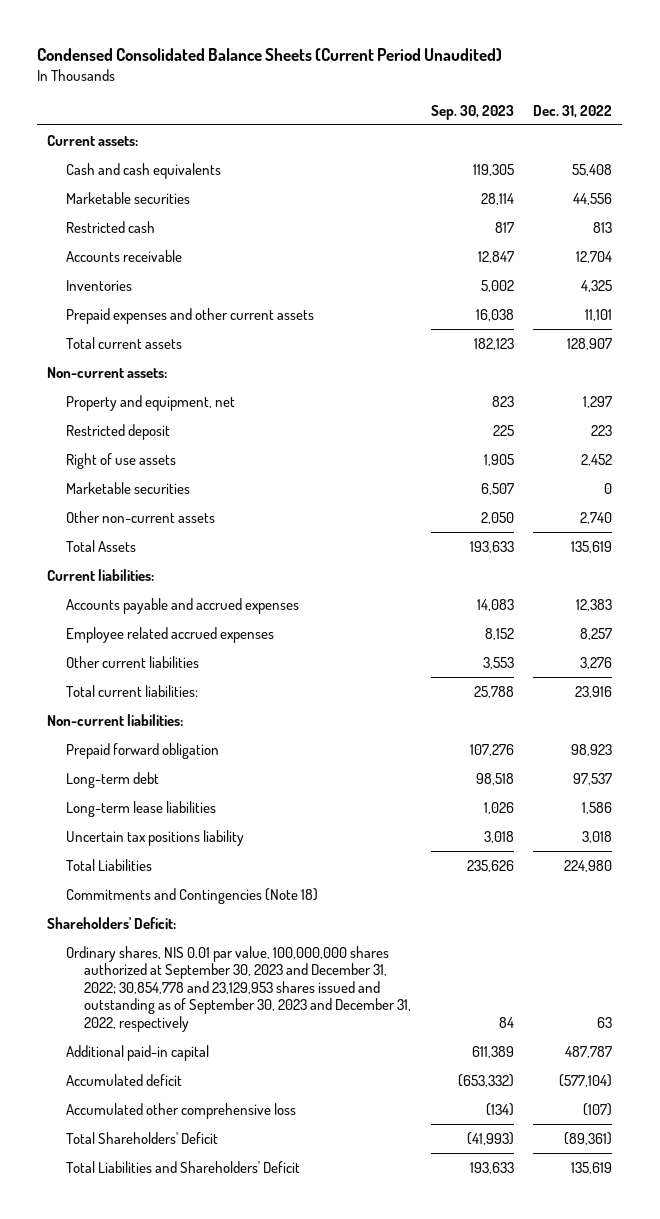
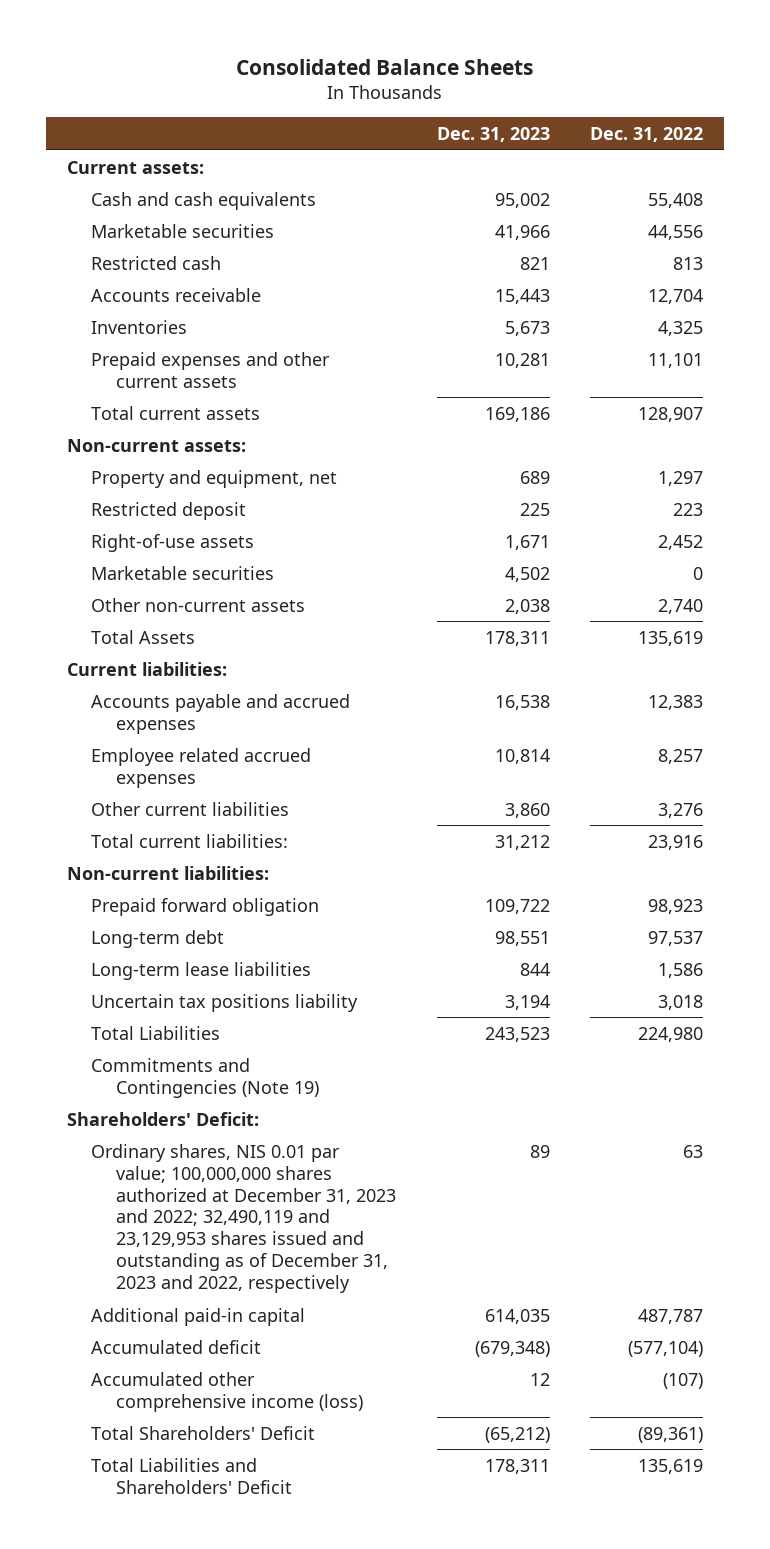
[37,47,503,61] Condensed Consolidated Balance Sheets (Current Period Unaudited) -> [236,58,534,75] Consolidated Balance Sheets
[430,104,514,120] Sep. 30, 2023 -> none
none -> [436,127,550,143] Dec. 31, 2023
[65,452,176,469] Right of use assets -> [91,533,255,552] Right-of-use assets
[65,887,318,904] Commitments and Contingencies (Note 18) -> [91,1057,319,1098] Commitments and Contingencies (Note 19)
[65,945,412,1032] Ordinary shares, NIS 0.01 par value, 100,000,000 shares authorized at September 30, 2023 and December 31, 2022; 30,854,778 and 23,129,953 shares issued and outstanding as of September 30, 2023 and December 31, 2022, respectively -> [91,1143,396,1294] Ordinary shares, NIS 0.01 par value; 100,000,000 shares authorized at December 31, 2023 and 2022; 32,490,119 and 23,129,953 shares issued and outstanding as of December 31, 2023 and 2022, respectively
[65,1102,296,1119] Accumulated other comprehensive loss -> [91,1371,363,1412] Accumulated other comprehensive income (loss)

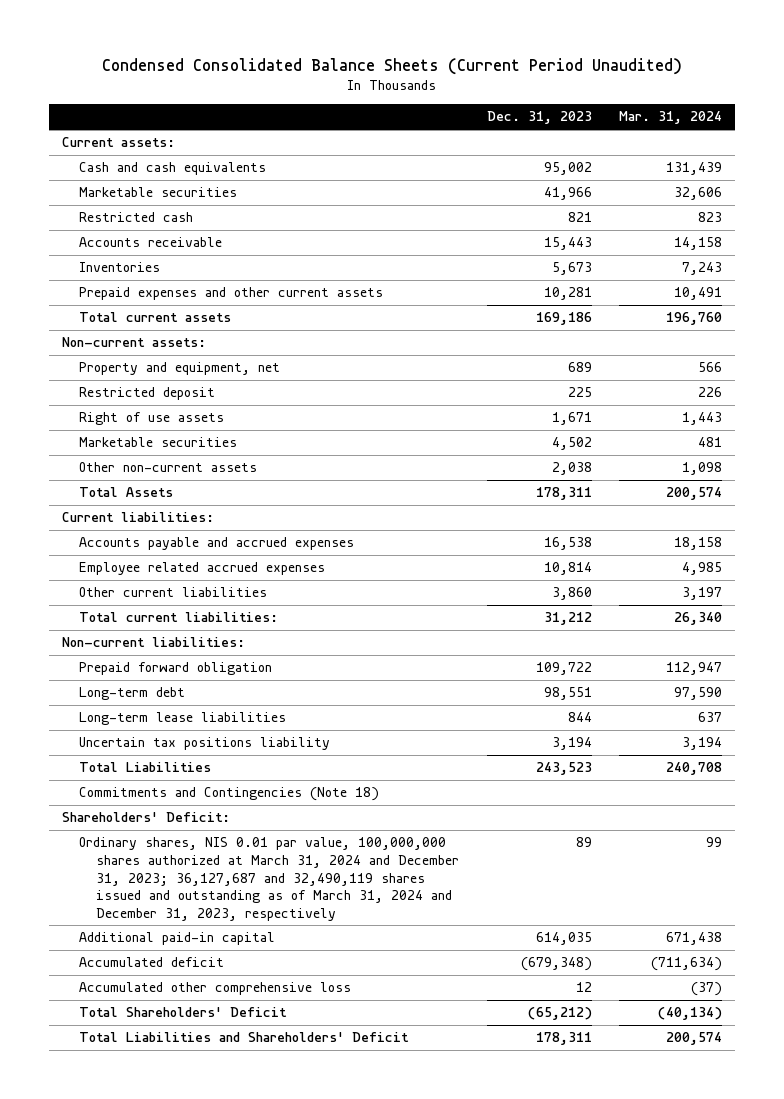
[236,58,534,75] Consolidated Balance Sheets -> [101,57,682,75] Condensed Consolidated Balance Sheets (Current Period Unaudited)
[590,127,704,143] Dec. 31, 2022 -> none
none -> [618,111,722,125] Mar. 31, 2024
[91,533,255,552] Right-of-use assets -> [79,412,225,426] Right of use assets
[91,1057,319,1098] Commitments and Contingencies (Note 19) -> [79,787,380,802] Commitments and Contingencies (Note 18)
[91,1143,396,1294] Ordinary shares, NIS 0.01 par value; 100,000,000 shares authorized at December 31, 2023 and 2022; 32,490,119 and 23,129,953 shares issued and outstanding as of December 31, 2023 and 2022, respectively -> [79,837,460,921] Ordinary shares, NIS 0.01 par value, 100,000,000 shares authorized at March 31, 2024 and December 31, 2023; 36,127,687 and 32,490,119 shares issued and outstanding as of March 31, 2024 and December 31, 2023, respectively
[91,1371,363,1412] Accumulated other comprehensive income (loss) -> [79,982,352,996] Accumulated other comprehensive loss

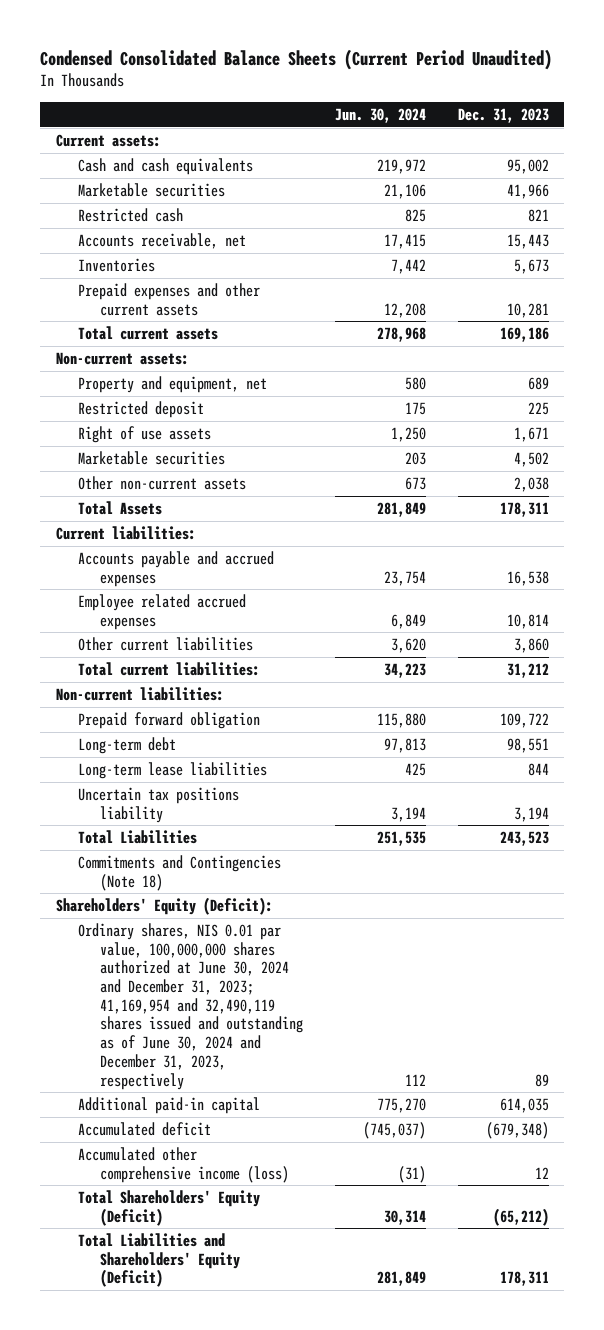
[618,111,722,125] Mar. 31, 2024 -> none
none -> [334,108,426,124] Jun. 30, 2024
[79,237,223,248] Accounts receivable -> [78,232,247,249] Accounts receivable, net
[62,812,231,823] Shareholders' Deficit: -> [55,896,273,915] Shareholders' Equity (Deficit):
[79,837,460,921] Ordinary shares, NIS 0.01 par value, 100,000,000 shares authorized at March 31, 2024 and December 31, 2023; 36,127,687 and 32,490,119 shares issued and outstanding as of March 31, 2024 and December 31, 2023, respectively -> [78,922,304,1090] Ordinary shares, NIS 0.01 par value, 100,000,000 shares authorized at June 30, 2024 and December 31, 2023; 41,169,954 and 32,490,119 shares issued and outstanding as of June 30, 2024 and December 31, 2023, respectively
[79,982,352,996] Accumulated other comprehensive loss -> [78,1146,290,1183] Accumulated other comprehensive income (loss)
[79,1007,288,1018] Total Shareholders' Deficit -> [78,1189,261,1226] Total Shareholders' Equity (Deficit)
[79,1032,410,1043] Total Liabilities and Shareholders' Deficit -> [78,1232,241,1288] Total Liabilities and Shareholders' Equity (Deficit)

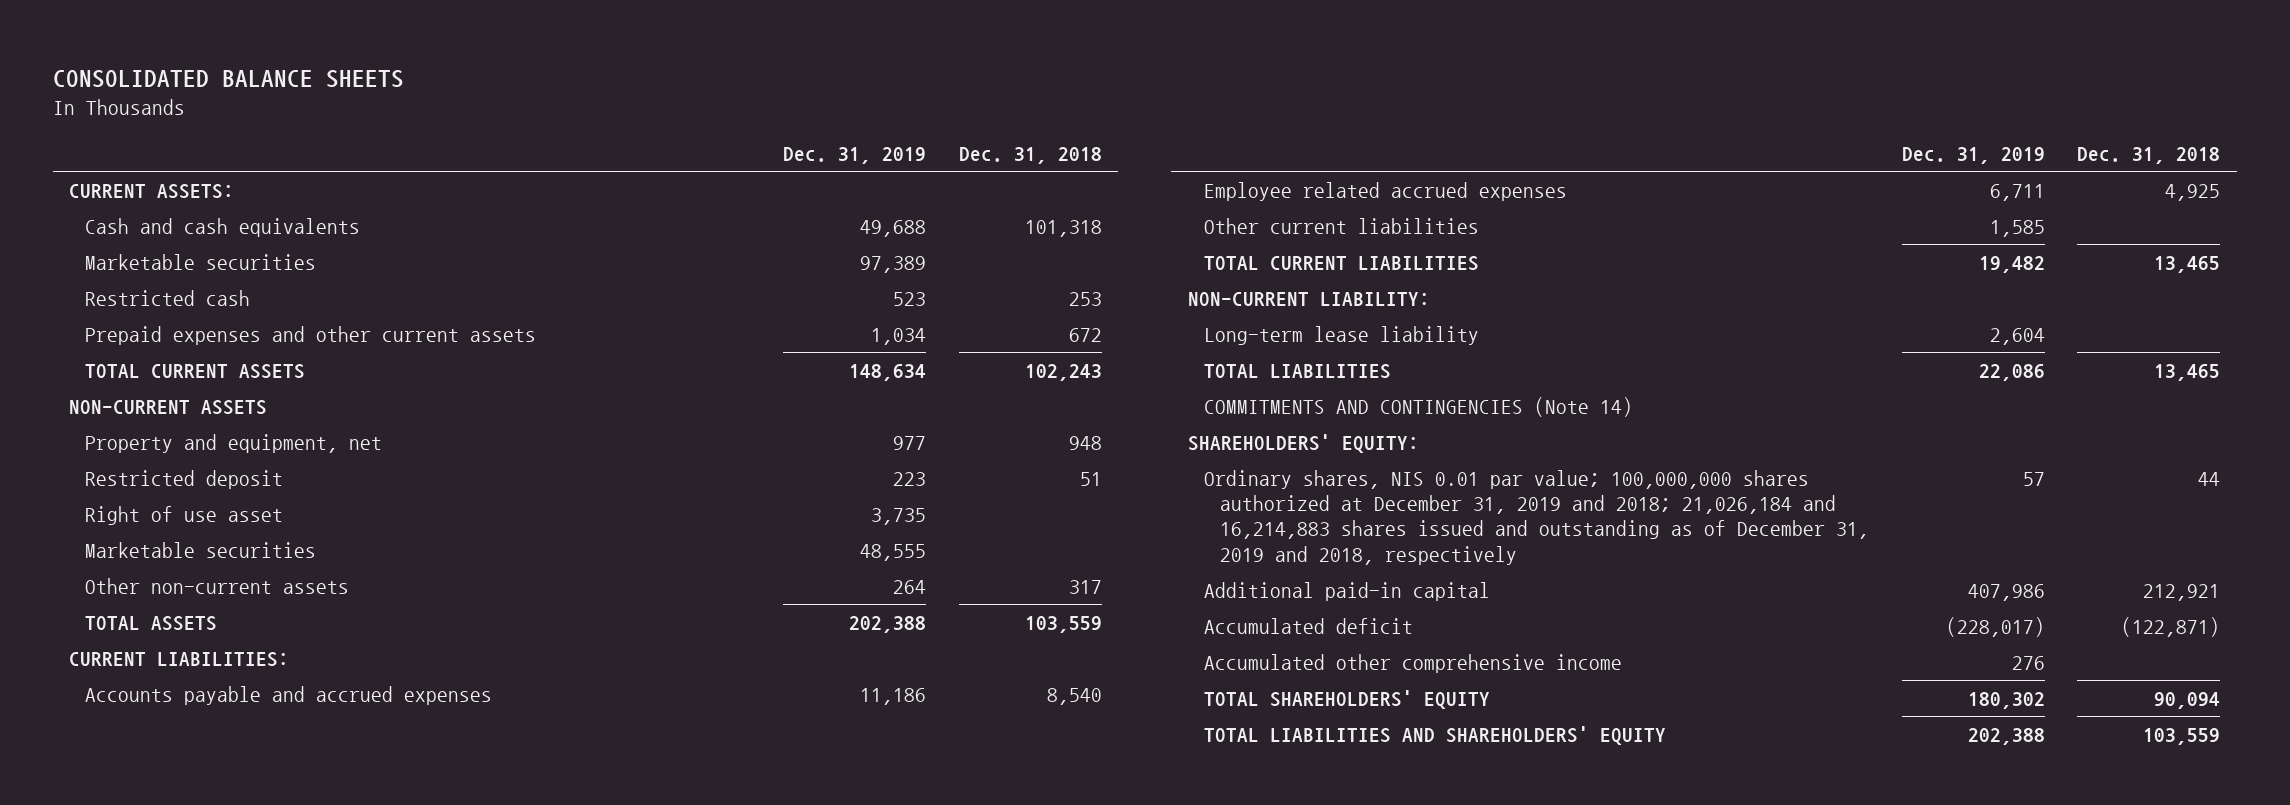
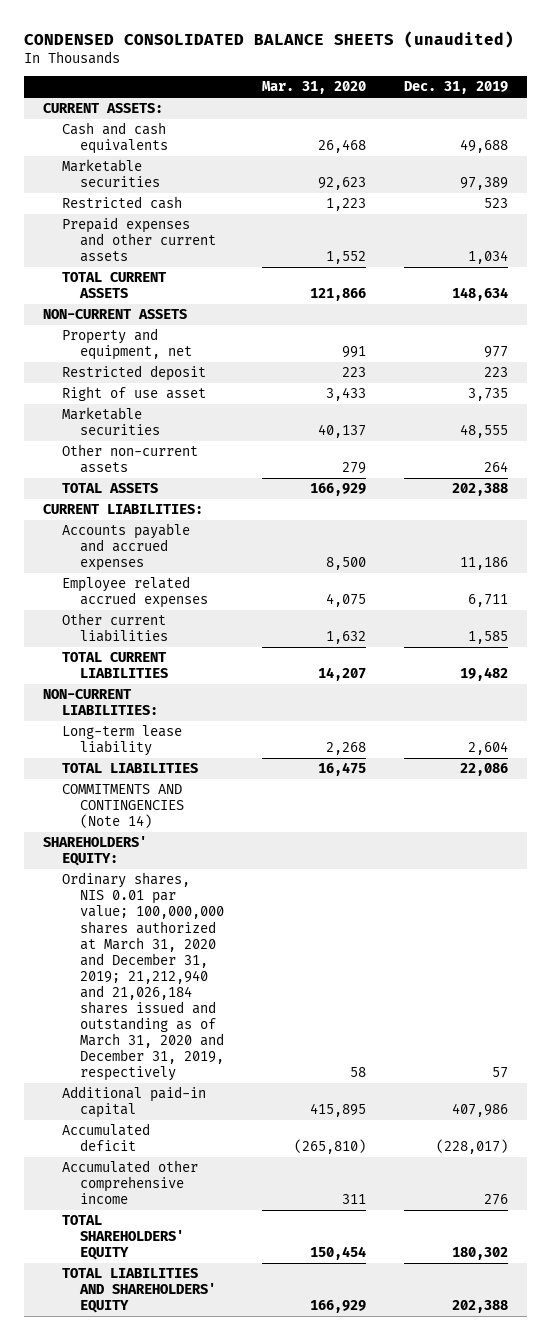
[52,69,404,88] CONSOLIDATED BALANCE SHEETS -> [24,30,515,48] CONDENSED CONSOLIDATED BALANCE SHEETS (unaudited)
[958,147,1102,165] Dec. 31, 2018 -> none
none -> [262,81,367,95] Mar. 31, 2020
[1187,291,1430,306] NON-CURRENT LIABILITY: -> [43,689,158,716] NON-CURRENT LIABILITIES:
[1203,469,1870,565] Ordinary shares, NIS 0.01 par value; 100,000,000 shares authorized at December 31, 2019 and 2018; 21,026,184 and 16,214,883 shares issued and outstanding as of December 31, 2019 and 2018, respectively -> [61,872,225,1082] Ordinary shares, NIS 0.01 par value; 100,000,000 shares authorized at March 31, 2020 and December 31, 2019; 21,212,940 and 21,026,184 shares issued and outstanding as of March 31, 2020 and December 31, 2019, respectively

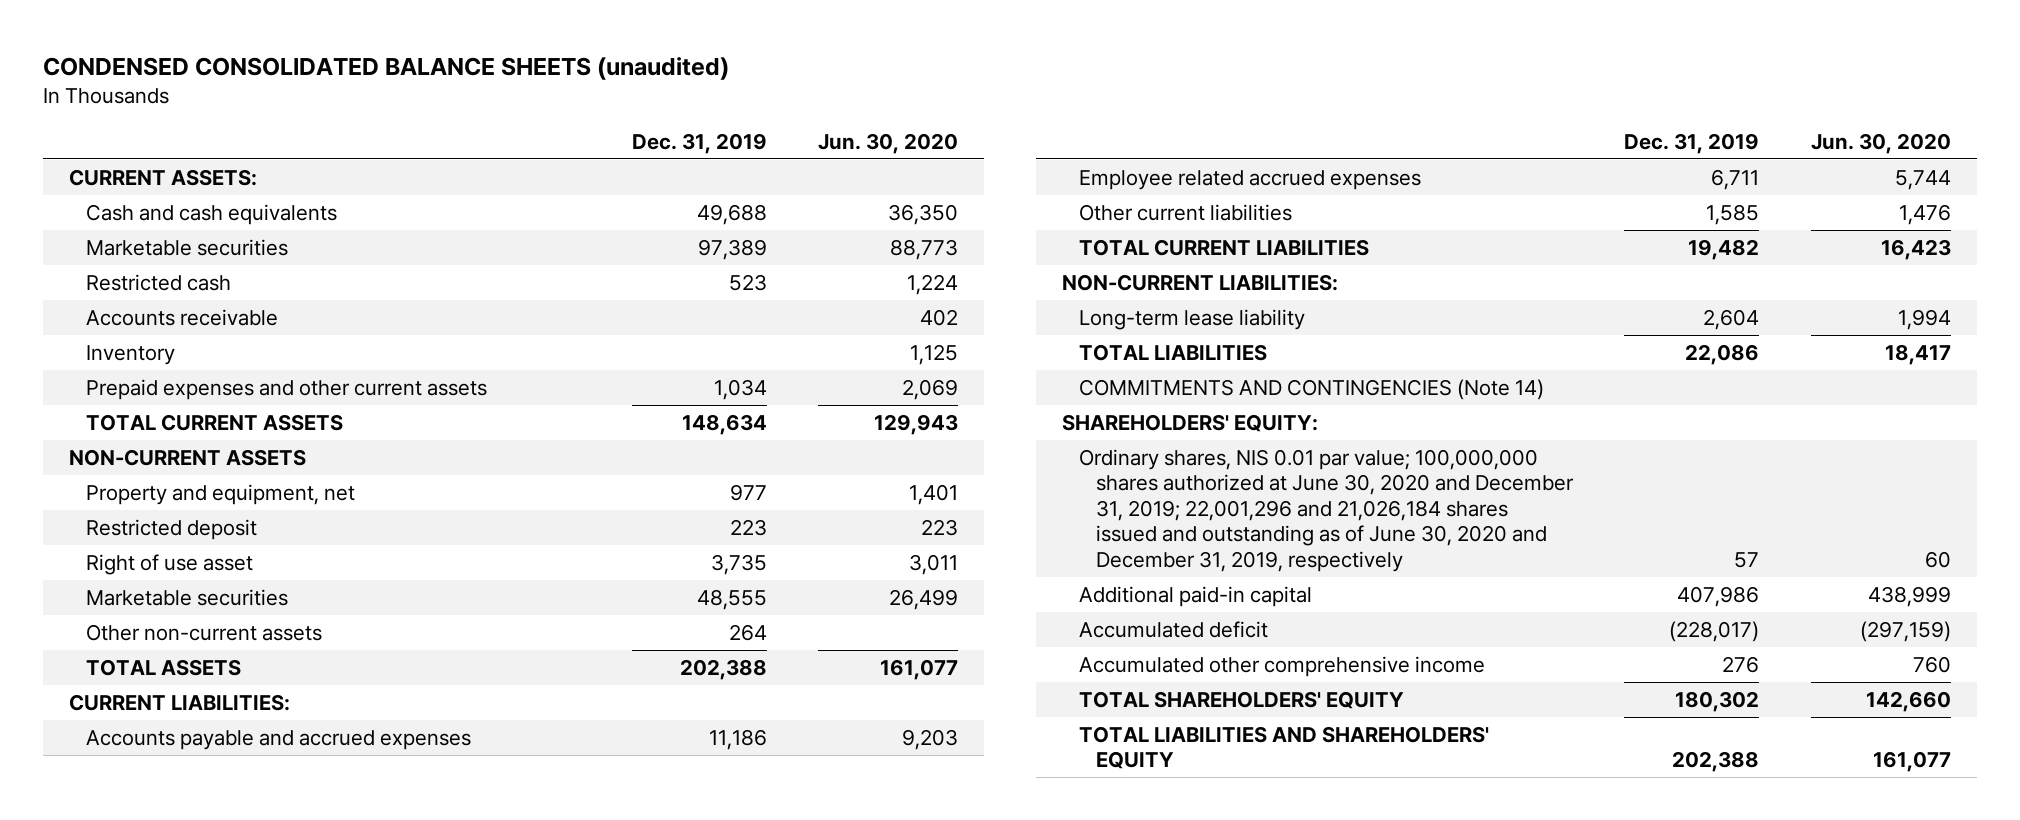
[262,81,367,95] Mar. 31, 2020 -> none
none -> [818,132,959,154] Jun. 30, 2020
none -> [85,308,278,326] Accounts receivable
none -> [85,344,175,365] Inventory
[61,872,225,1082] Ordinary shares, NIS 0.01 par value; 100,000,000 shares authorized at March 31, 2020 and December 31, 2019; 21,212,940 and 21,026,184 shares issued and outstanding as of March 31, 2020 and December 31, 2019, respectively -> [1078,448,1574,572] Ordinary shares, NIS 0.01 par value; 100,000,000 shares authorized at June 30, 2020 and December 31, 2019; 22,001,296 and 21,026,184 shares issued and outstanding as of June 30, 2020 and December 31, 2019, respectively

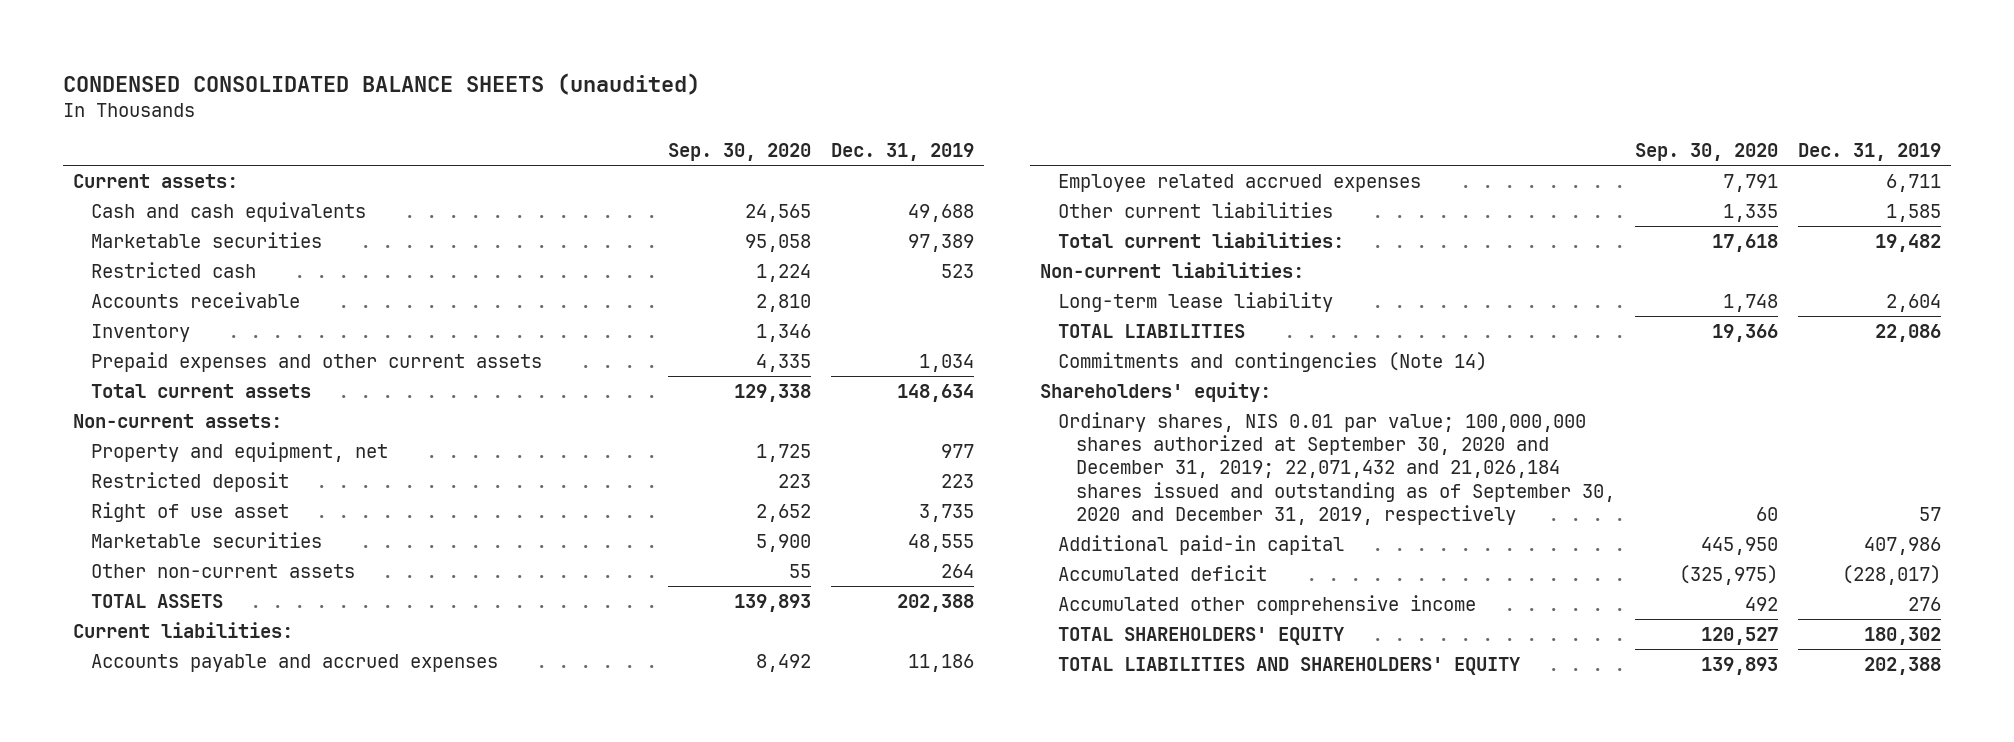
[818,132,959,154] Jun. 30, 2020 -> none
none -> [667,143,811,162] Sep. 30, 2020
[68,168,257,186] CURRENT ASSETS: -> [73,173,239,188] Current assets:
[85,413,343,431] TOTAL CURRENT ASSETS -> [90,383,311,398] Total current assets
[68,448,306,466] NON-CURRENT ASSETS -> [73,413,283,428] Non-current assets:
[68,693,290,711] CURRENT LIABILITIES: -> [73,621,294,638] Current liabilities:
[1078,238,1369,256] TOTAL CURRENT LIABILITIES -> [1057,231,1344,248] Total current liabilities:
[1061,273,1338,291] NON-CURRENT LIABILITIES: -> [1040,261,1305,278] Non-current liabilities:
[1078,378,1544,400] COMMITMENTS AND CONTINGENCIES (Note 14) -> [1057,351,1487,372] Commitments and contingencies (Note 14)
[1061,413,1318,432] SHAREHOLDERS' EQUITY: -> [1040,381,1272,402] Shareholders' equity:
[1078,448,1574,572] Ordinary shares, NIS 0.01 par value; 100,000,000 shares authorized at June 30, 2020 and December 31, 2019; 22,001,296 and 21,026,184 shares issued and outstanding as of June 30, 2020 and December 31, 2019, respectively -> [1057,411,1615,525] Ordinary shares, NIS 0.01 par value; 100,000,000 shares authorized at September 30, 2020 and December 31, 2019; 22,071,432 and 21,026,184 shares issued and outstanding as of September 30, 2020 and December 31, 2019, respectively

